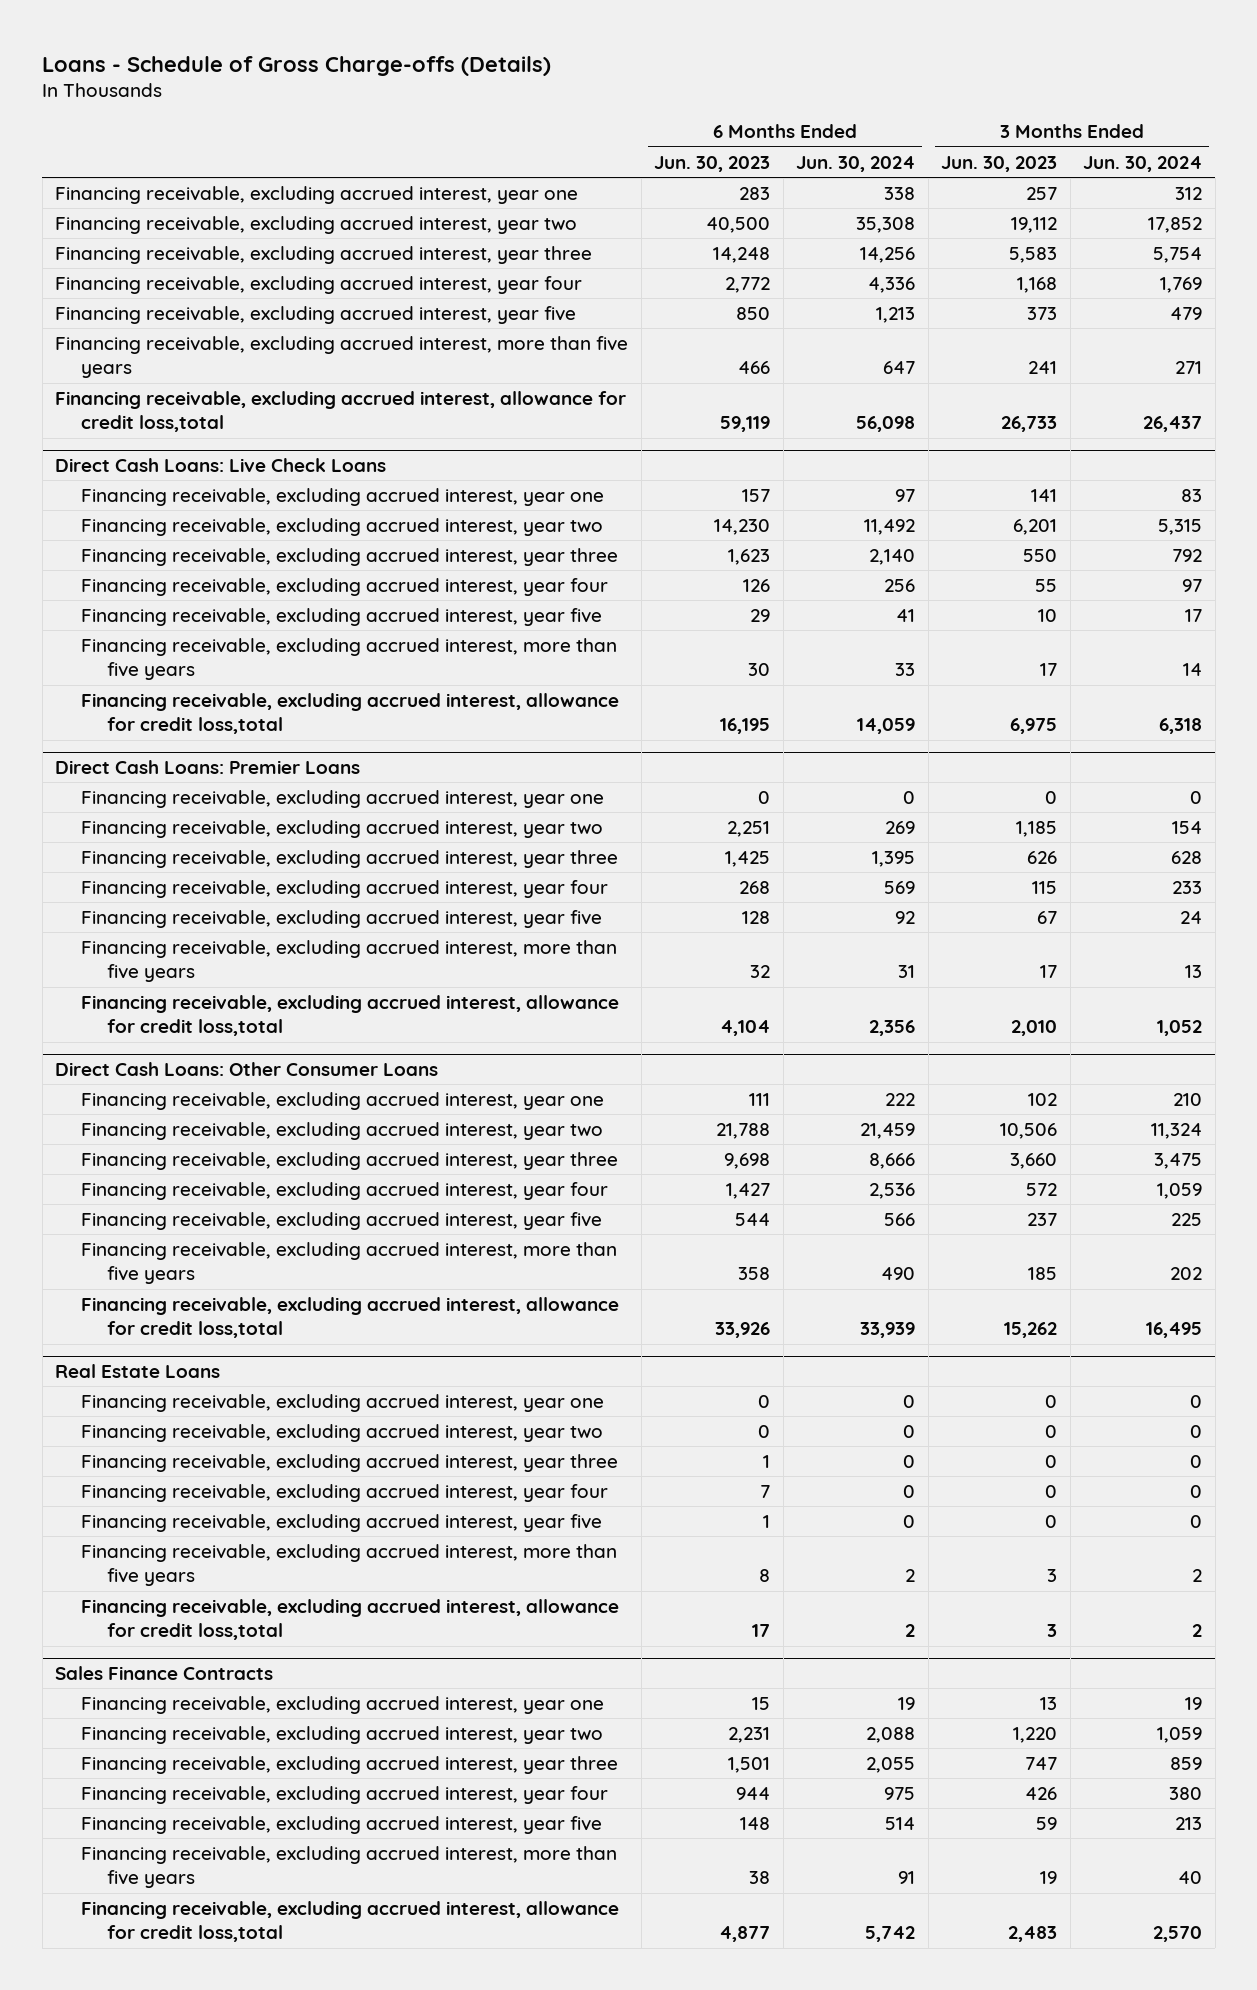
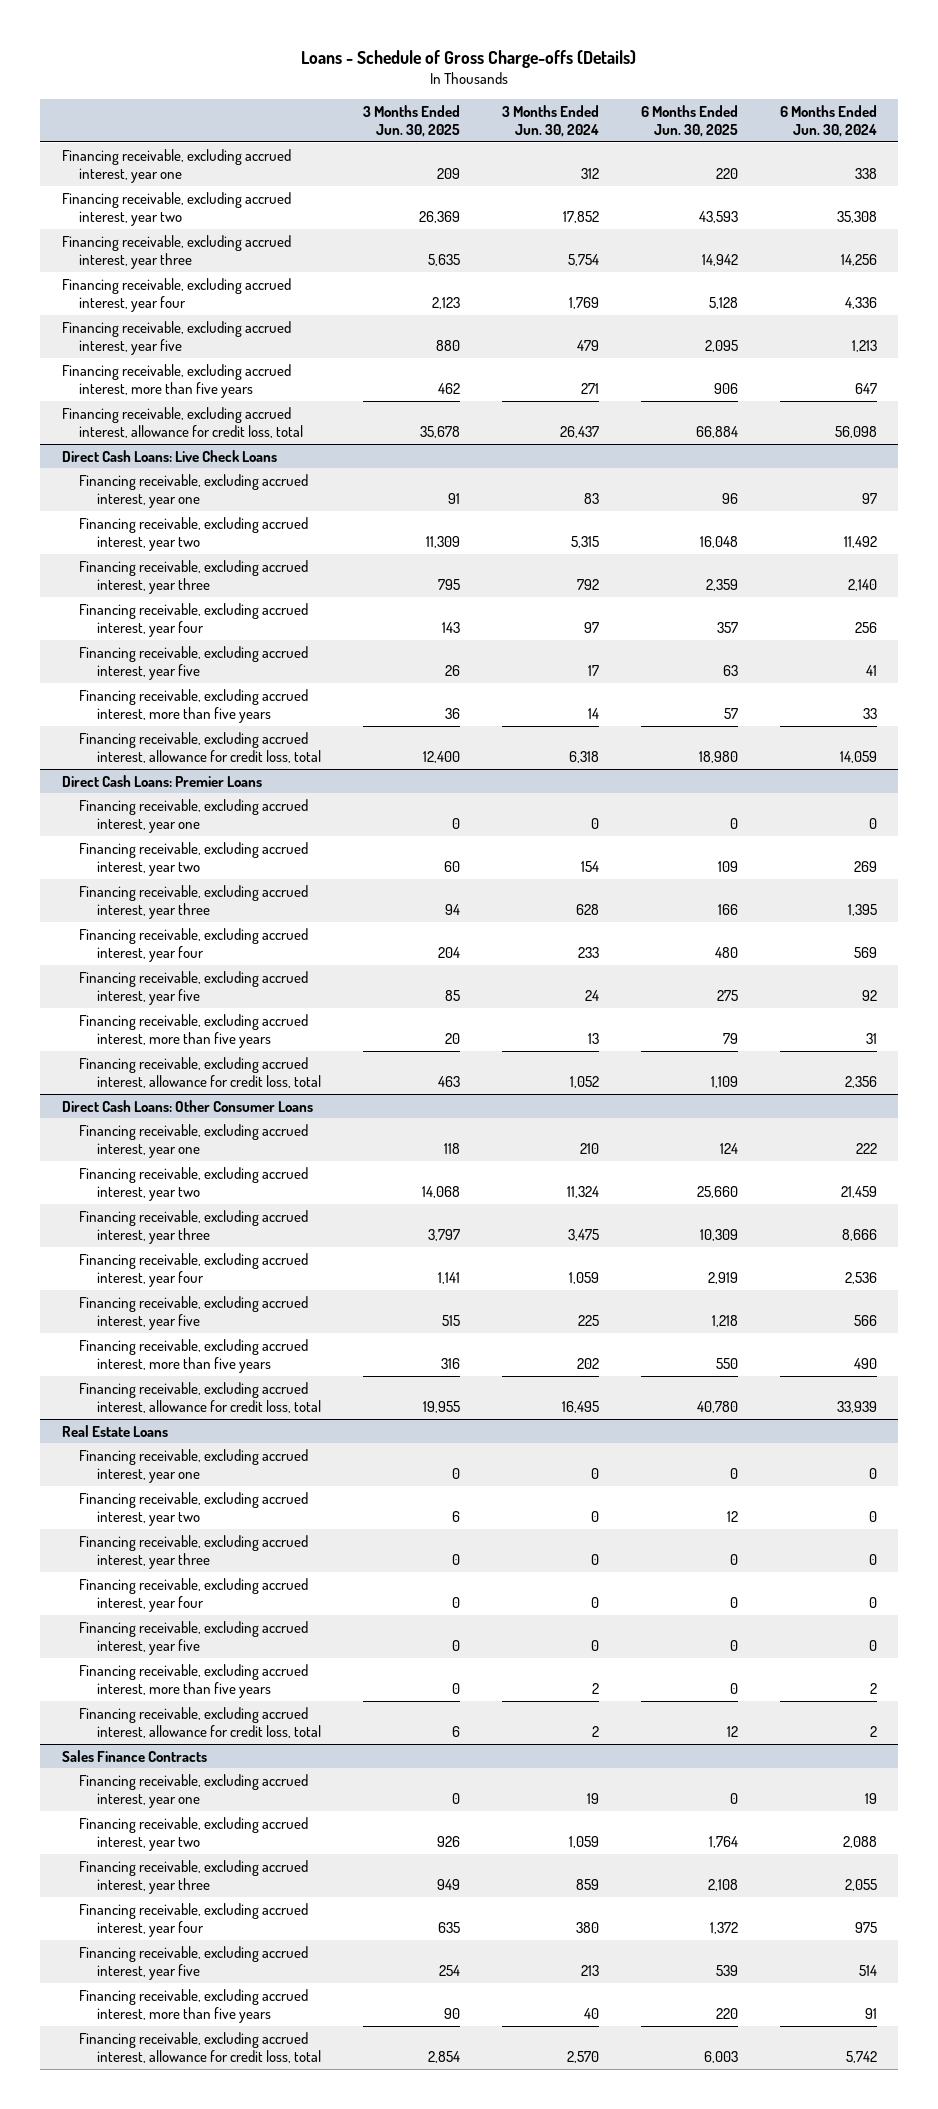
[654,155,771,172] Jun. 30, 2023 -> none
[941,155,1058,172] Jun. 30, 2023 -> none
none -> [362,104,460,138] 3 Months Ended Jun. 30, 2025
none -> [640,104,738,138] 6 Months Ended Jun. 30, 2025
[55,390,627,433] Financing receivable, excluding accrued interest, allowance for credit loss,total -> [61,406,304,439] Financing receivable, excluding accrued interest, allowance for credit loss, total
[81,692,620,735] Financing receivable, excluding accrued interest, allowance for credit loss,total -> [79,731,321,764] Financing receivable, excluding accrued interest, allowance for credit loss, total
[81,994,620,1037] Financing receivable, excluding accrued interest, allowance for credit loss,total -> [79,1056,321,1089] Financing receivable, excluding accrued interest, allowance for credit loss, total
[81,1296,620,1339] Financing receivable, excluding accrued interest, allowance for credit loss,total -> [79,1381,321,1414] Financing receivable, excluding accrued interest, allowance for credit loss, total
[81,1598,620,1641] Financing receivable, excluding accrued interest, allowance for credit loss,total -> [79,1706,321,1739] Financing receivable, excluding accrued interest, allowance for credit loss, total
[81,1900,620,1943] Financing receivable, excluding accrued interest, allowance for credit loss,total -> [79,2031,321,2064] Financing receivable, excluding accrued interest, allowance for credit loss, total

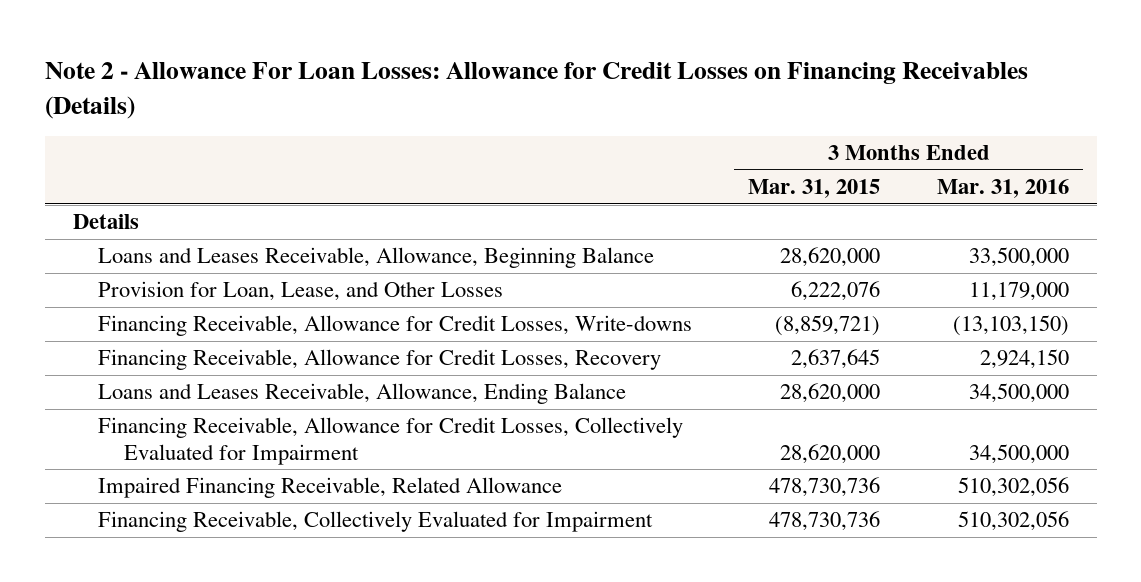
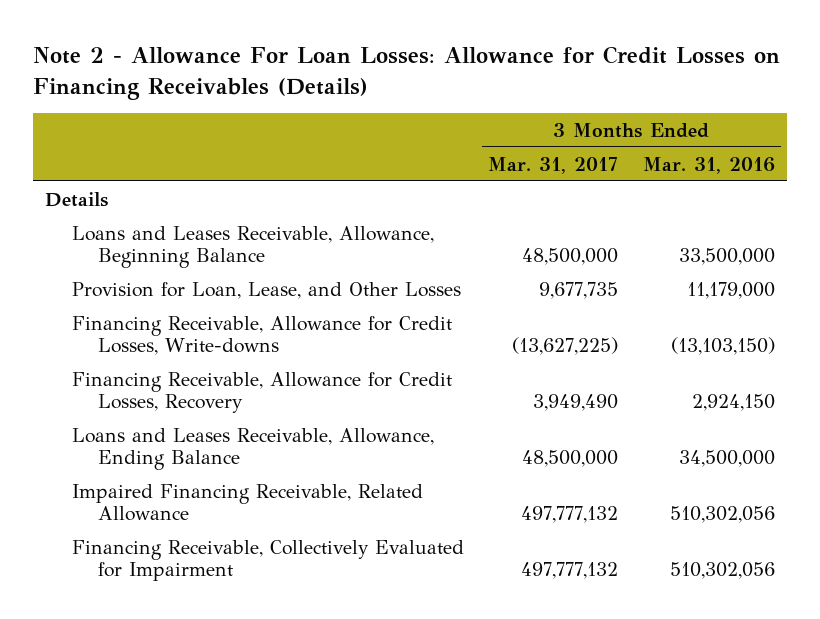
[748,179,881,199] Mar. 31, 2015 -> none
none -> [488,156,619,174] Mar. 31, 2017
[98,417,684,465] Financing Receivable, Allowance for Credit Losses, Collectively Evaluated for Impairment -> none

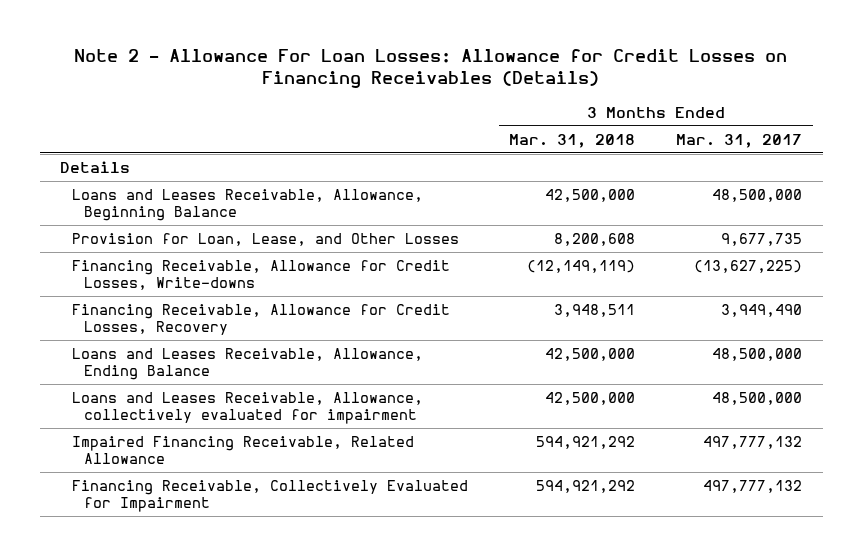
[642,156,775,174] Mar. 31, 2016 -> none
none -> [509,133,636,148] Mar. 31, 2018
none -> [72,391,424,425] Loans and Leases Receivable, Allowance, collectively evaluated for impairment

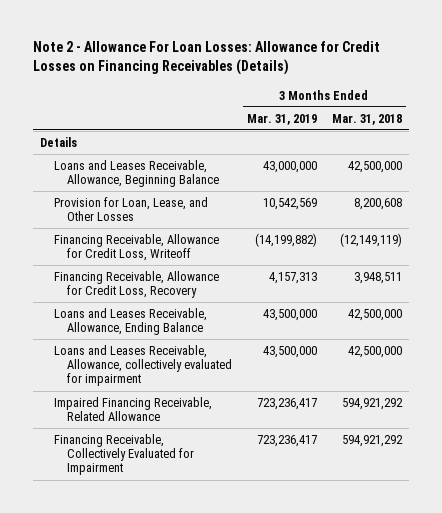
[676,133,803,148] Mar. 31, 2017 -> none
none -> [246,113,317,125] Mar. 31, 2019
[72,259,451,291] Financing Receivable, Allowance for Credit Losses, Write-downs -> [53,233,219,262] Financing Receivable, Allowance for Credit Loss, Writeoff
[72,303,451,336] Financing Receivable, Allowance for Credit Losses, Recovery -> [53,270,219,299] Financing Receivable, Allowance for Credit Loss, Recovery

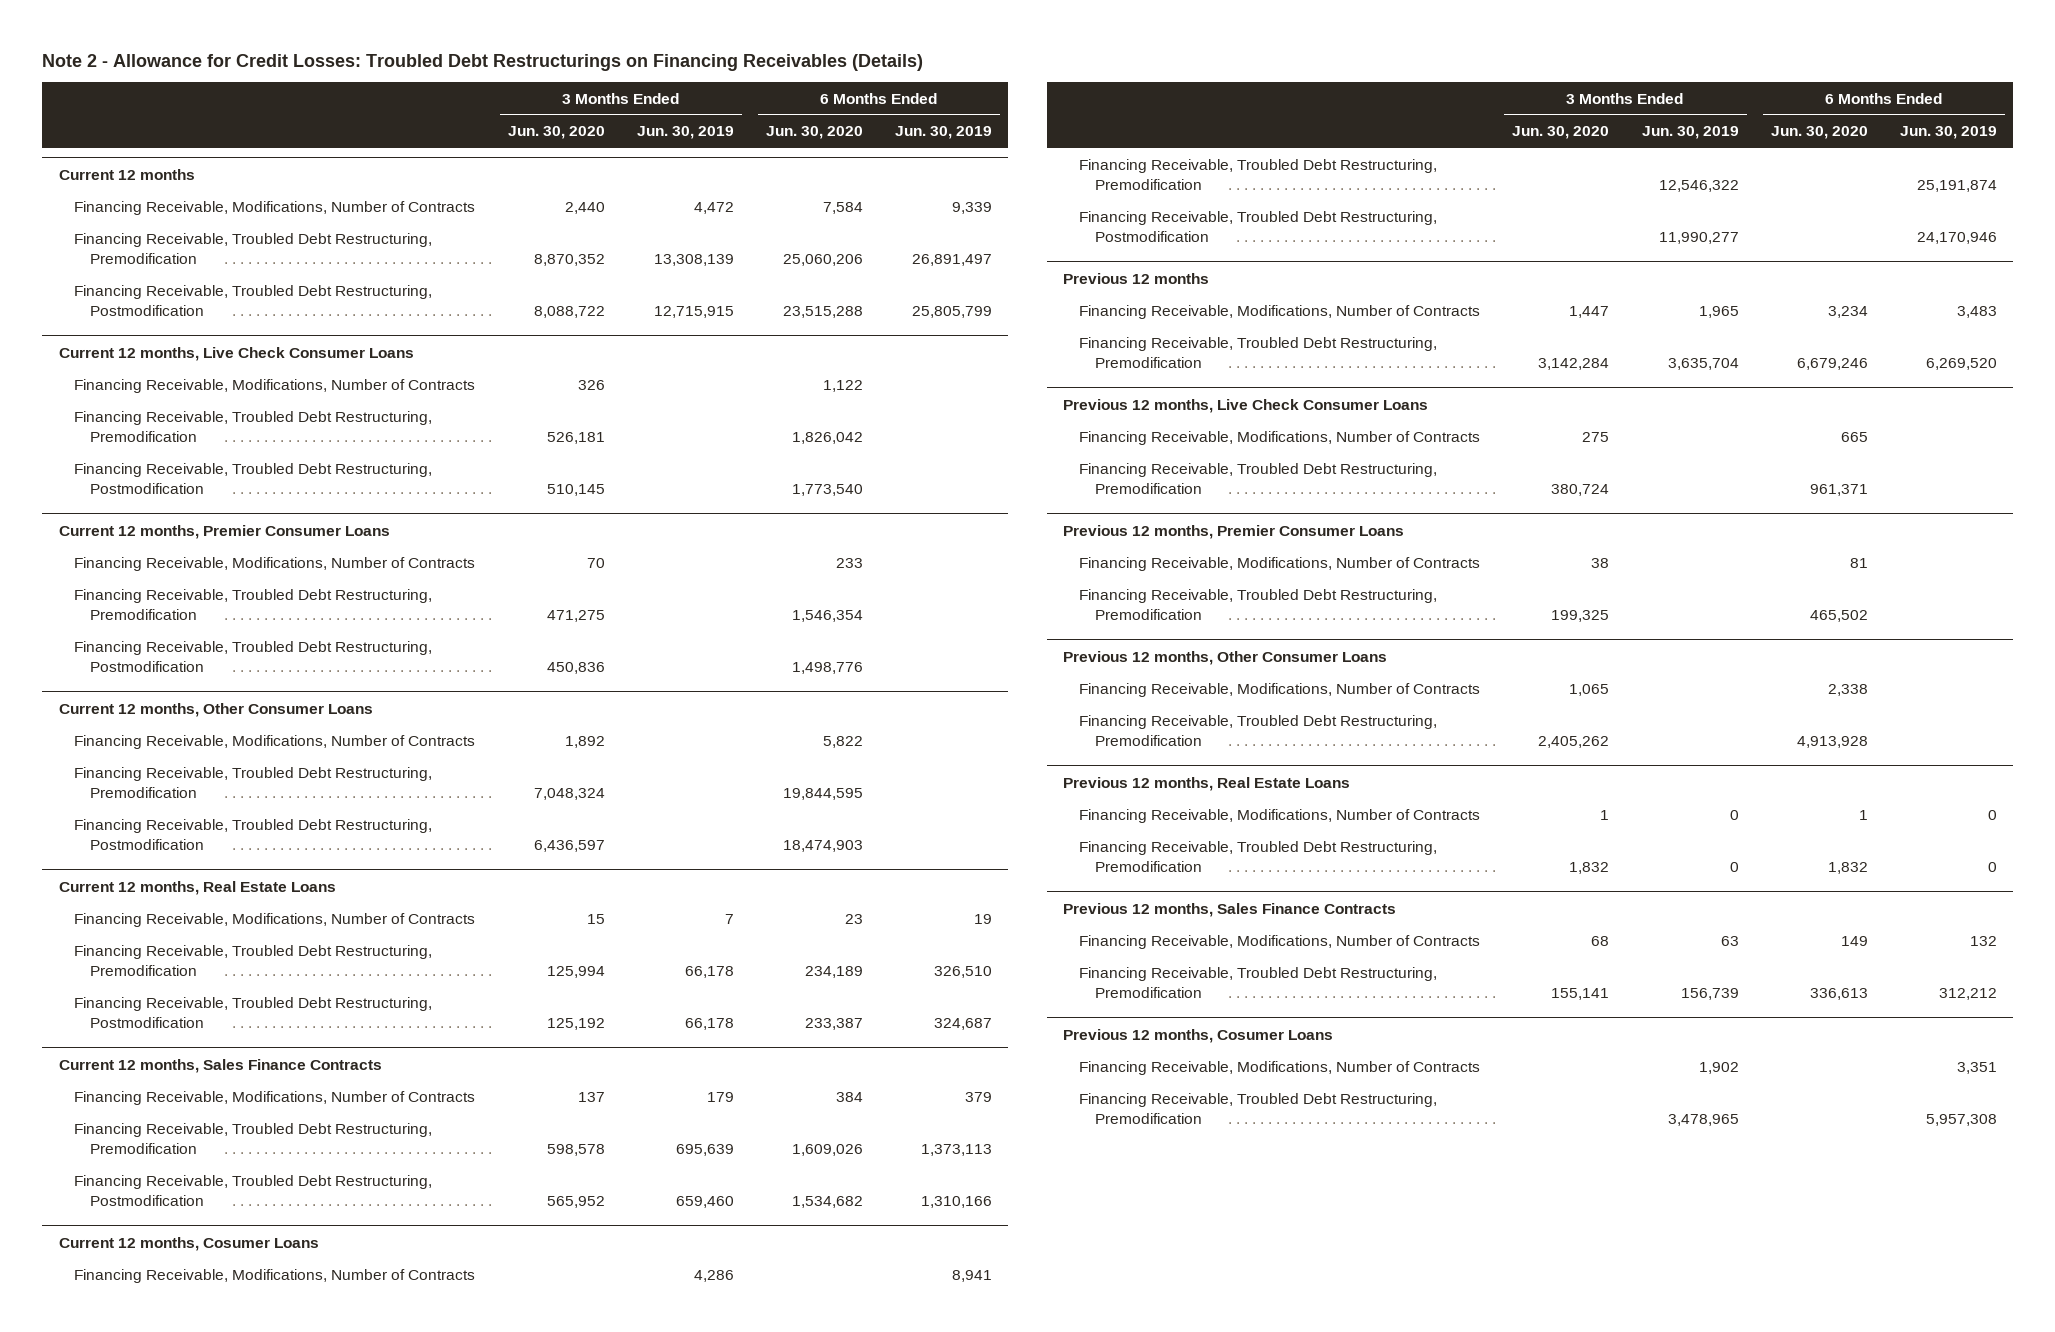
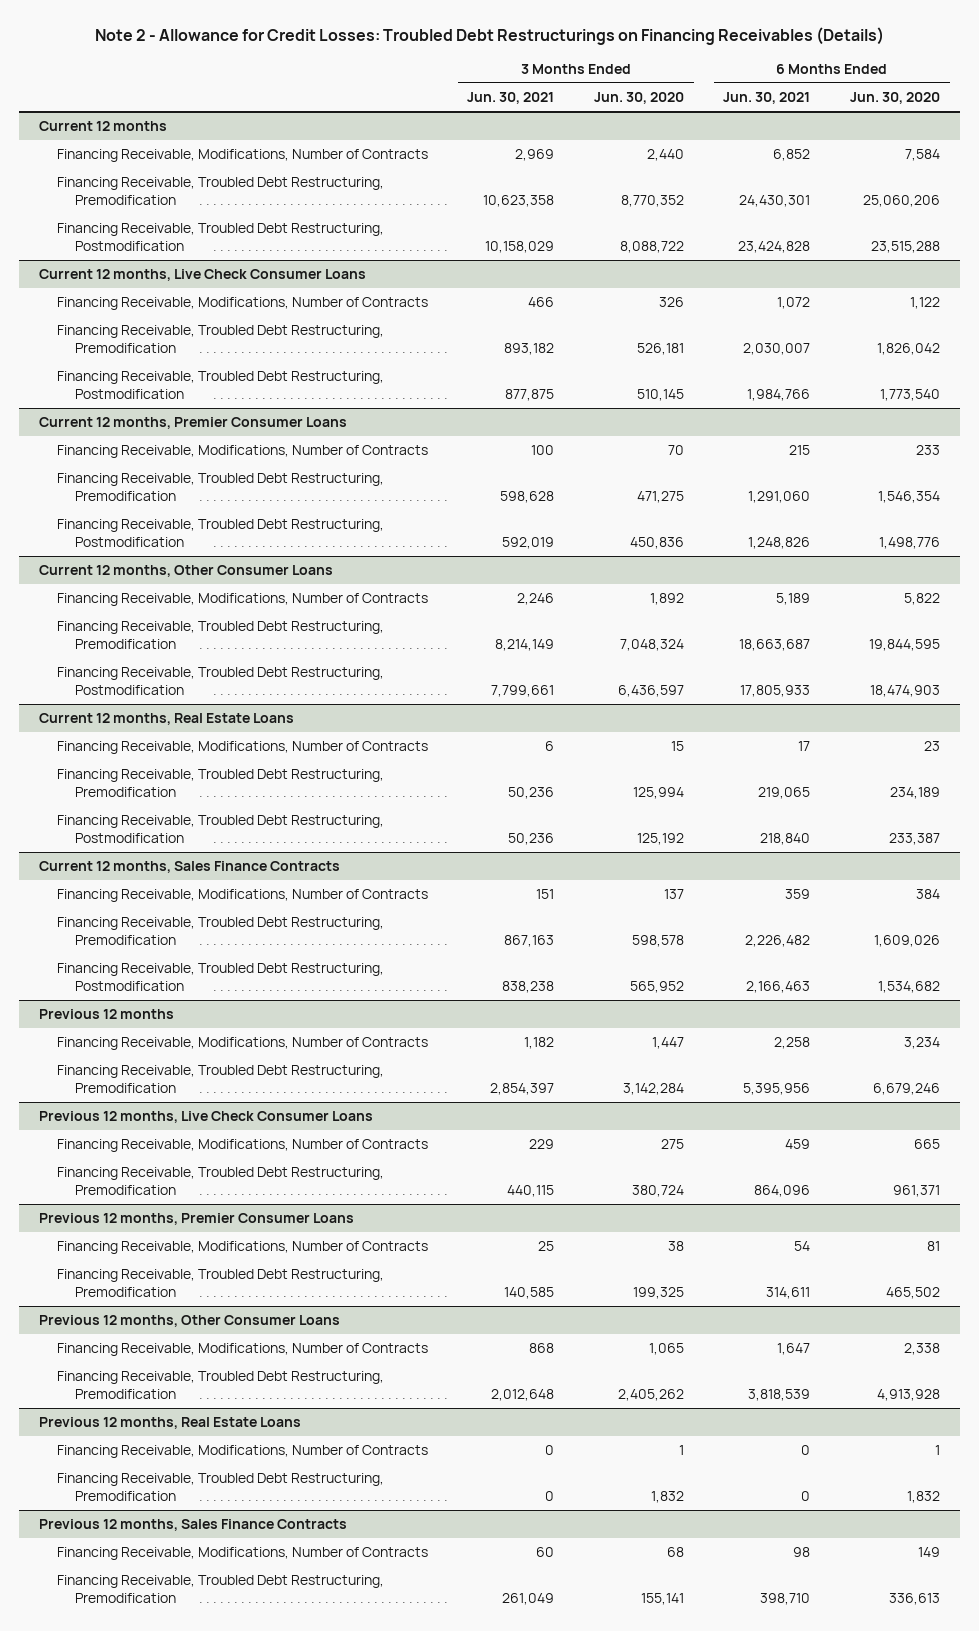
[636,126,734,140] Jun. 30, 2019 -> none
[895,126,993,140] Jun. 30, 2019 -> none
none -> [467,92,555,105] Jun. 30, 2021
none -> [723,92,811,105] Jun. 30, 2021
[533,253,605,266] 8,870,352 -> [620,194,684,207] 8,770,352
[58,1236,319,1251] Current 12 months, Cosumer Loans -> none
[74,1268,476,1283] Financing Receivable, Modifications, Number of Contracts -> none
[1079,158,1438,190] Financing Receivable, Troubled Debt Restructuring, Premodification -> none
[1079,210,1438,242] Financing Receivable, Troubled Debt Restructuring, Postmodification -> none
[1063,1028,1334,1043] Previous 12 months, Cosumer Loans -> none
[1079,1060,1481,1075] Financing Receivable, Modifications, Number of Contracts -> none
[1079,1092,1438,1124] Financing Receivable, Troubled Debt Restructuring, Premodification -> none

